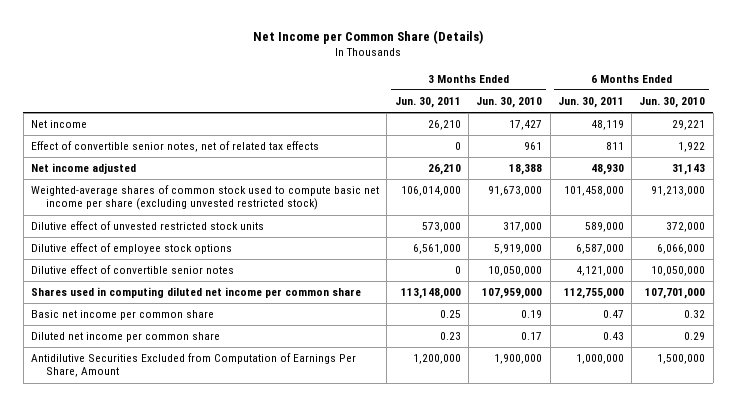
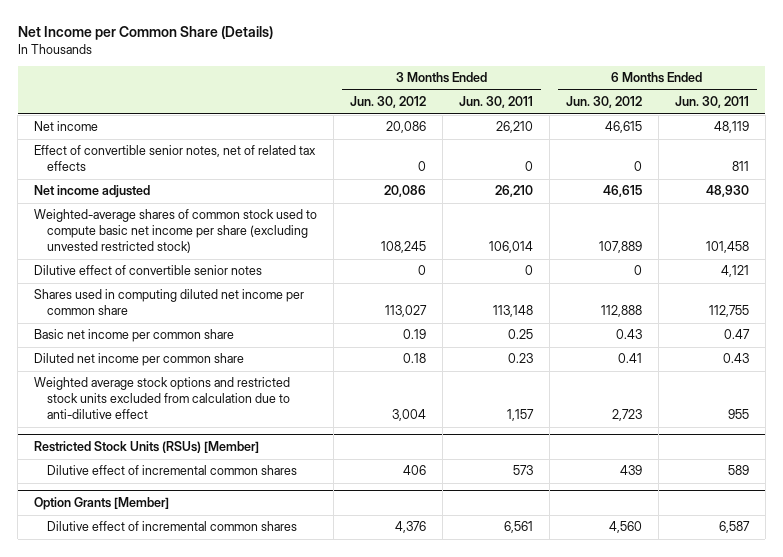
[476,97,543,109] Jun. 30, 2010 -> none
[639,97,706,109] Jun. 30, 2010 -> none
none -> [350,96,427,109] Jun. 30, 2012
none -> [565,96,642,109] Jun. 30, 2012
[31,221,265,231] Dilutive effect of unvested restricted stock units -> none
[31,243,233,255] Dilutive effect of employee stock options -> none
[400,186,461,197] 106,014,000 -> [489,241,534,254] 106,014
[563,186,624,197] 101,458,000 -> [705,241,749,254] 101,458
[575,266,624,277] 4,121,000 -> [720,265,749,278] 4,121
[400,288,461,300] 113,148,000 -> [493,305,534,318] 113,148
[563,288,624,300] 112,755,000 -> [708,305,749,318] 112,755
[31,353,357,378] Antidilutive Securities Excluded from Computation of Earnings Per Share, Amount -> none
none -> [34,377,291,420] Weighted average stock options and restricted stock units excluded from calculation due to anti-dilutive effect
none -> [34,441,260,454] Restricted Stock Units (RSUs) [Member]
none -> [46,465,297,476] Dilutive effect of incremental common shares
none -> [34,497,170,511] Option Grants [Member]
none -> [46,521,297,532] Dilutive effect of incremental common shares

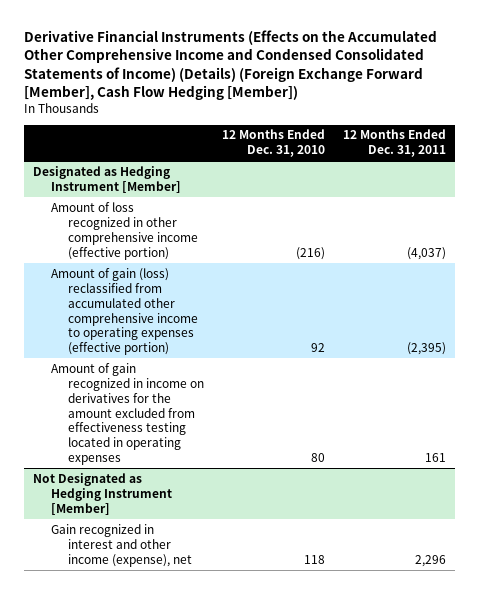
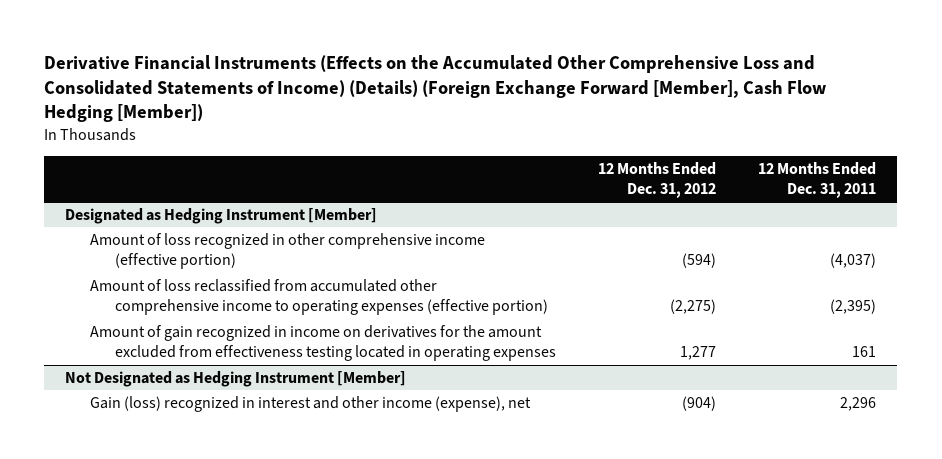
[23,30,437,101] Derivative Financial Instruments (Effects on the Accumulated Other Comprehensive Income and Condensed Consolidated Statements of Income) (Details) (Foreign Exchange Forward [Member], Cash Flow Hedging [Member]) -> [44,55,827,123] Derivative Financial Instruments (Effects on the Accumulated Other Comprehensive Loss and Consolidated Statements of Income) (Details) (Foreign Exchange Forward [Member], Cash Flow Hedging [Member])
[222,129,326,158] 12 Months Ended Dec. 31, 2010 -> none
none -> [598,161,717,198] 12 Months Ended Dec. 31, 2012
[50,267,199,356] Amount of gain (loss) reclassified from accumulated other comprehensive income to operating expenses (effective portion) -> [90,278,549,316] Amount of loss reclassified from accumulated other comprehensive income to operating expenses (effective portion)
[50,523,193,567] Gain recognized in interest and other income (expense), net -> [90,395,532,412] Gain (loss) recognized in interest and other income (expense), net

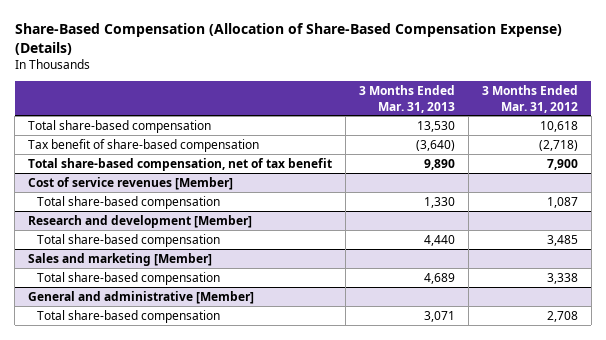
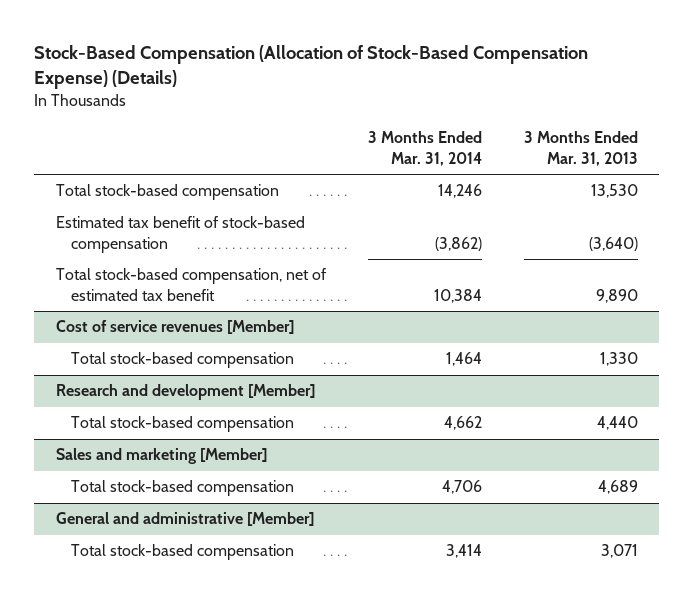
[14,22,562,55] Share-Based Compensation (Allocation of Share-Based Compensation Expense) (Details) -> [34,45,589,90] Stock-Based Compensation (Allocation of Stock-Based Compensation Expense) (Details)
[481,85,578,113] 3 Months Ended Mar. 31, 2012 -> none
none -> [367,131,482,167] 3 Months Ended Mar. 31, 2014
[28,119,212,133] Total share-based compensation -> [55,184,279,201] Total stock-based compensation
[28,138,260,152] Tax benefit of share-based compensation -> [55,216,305,254] Estimated tax benefit of stock-based compensation
[28,157,333,171] Total share-based compensation, net of tax benefit -> [55,268,327,302] Total stock-based compensation, net of estimated tax benefit
[37,195,221,209] Total share-based compensation -> [71,352,295,369] Total stock-based compensation
[37,233,221,247] Total share-based compensation -> [71,416,295,433] Total stock-based compensation
[37,271,221,285] Total share-based compensation -> [71,480,295,497] Total stock-based compensation
[37,309,221,323] Total share-based compensation -> [71,544,295,561] Total stock-based compensation

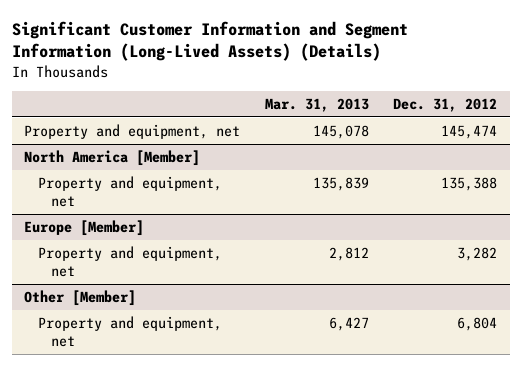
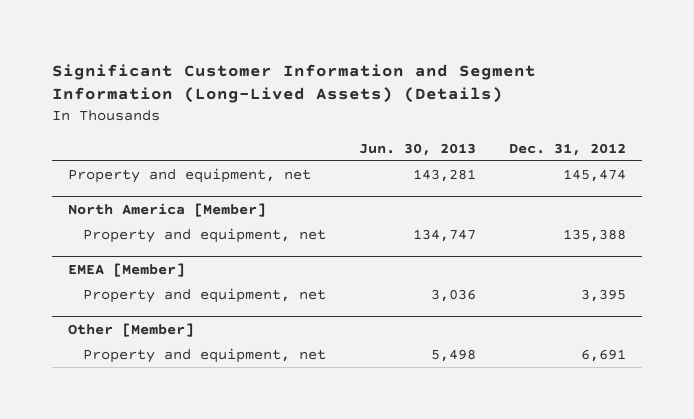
[264,98,369,113] Mar. 31, 2013 -> none
none -> [358,142,476,156] Jun. 30, 2013
[24,219,145,236] Europe [Member] -> none
none -> [68,262,186,277] EMEA [Member]
[457,246,498,261] 3,282 -> [580,289,626,303] 3,395
[457,316,498,331] 6,804 -> [580,349,626,363] 6,691

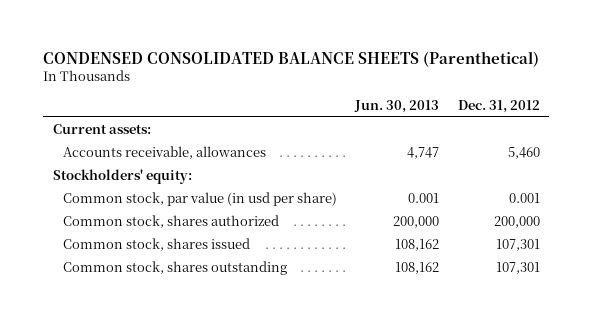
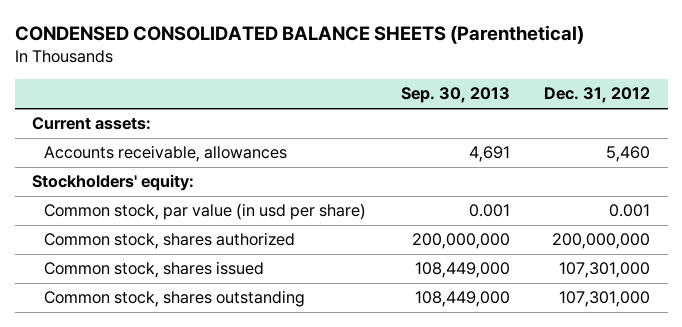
[354,100,440,114] Jun. 30, 2013 -> none
none -> [400,87,510,104] Sep. 30, 2013
[493,216,540,229] 200,000 -> [552,233,651,250] 200,000,000
[495,239,540,252] 107,301 -> [559,262,651,279] 107,301,000
[495,262,540,275] 107,301 -> [559,291,651,308] 107,301,000

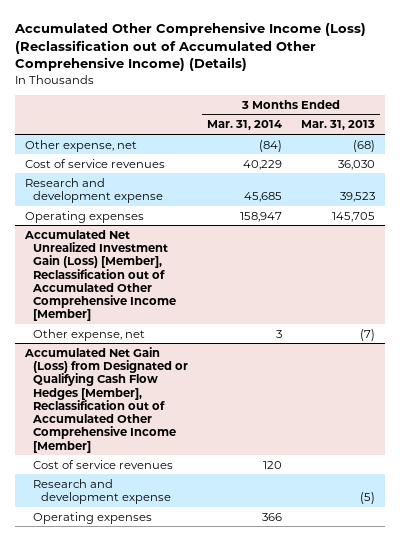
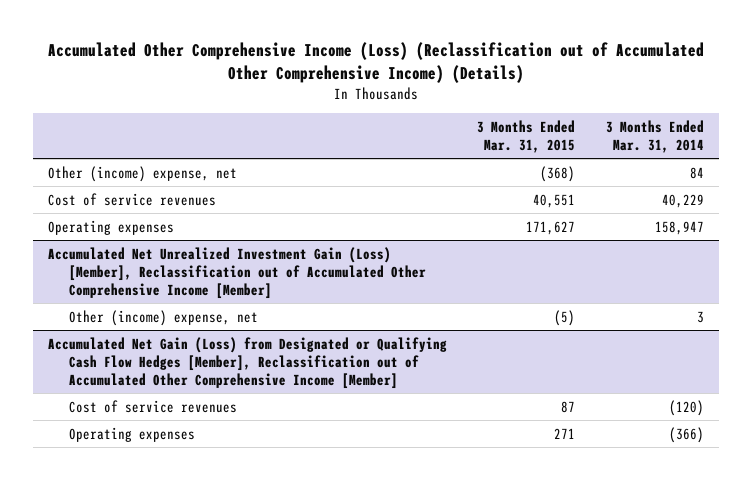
[301,120,376,131] Mar. 31, 2013 -> none
none -> [477,119,576,153] 3 Months Ended Mar. 31, 2015
[24,139,137,152] Other expense, net -> [48,165,238,182] Other (income) expense, net
[259,139,283,152] (84) -> [689,166,704,179] 84
[24,177,163,204] Research and development expense -> none
[32,328,145,341] Other expense, net -> [69,309,259,326] Other (income) expense, net
[32,478,172,505] Research and development expense -> none
[263,460,283,469] 120 -> [668,399,704,416] (120)
[262,512,283,521] 366 -> [668,426,704,443] (366)

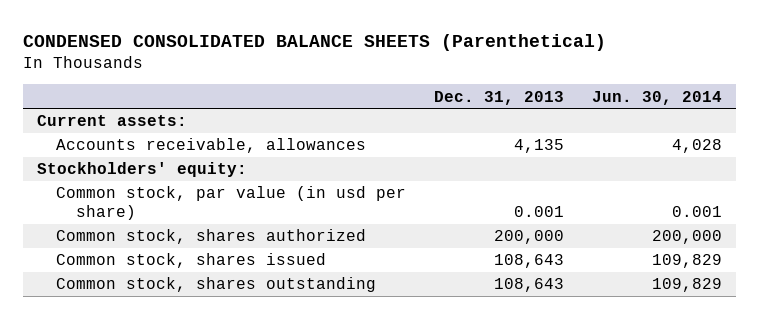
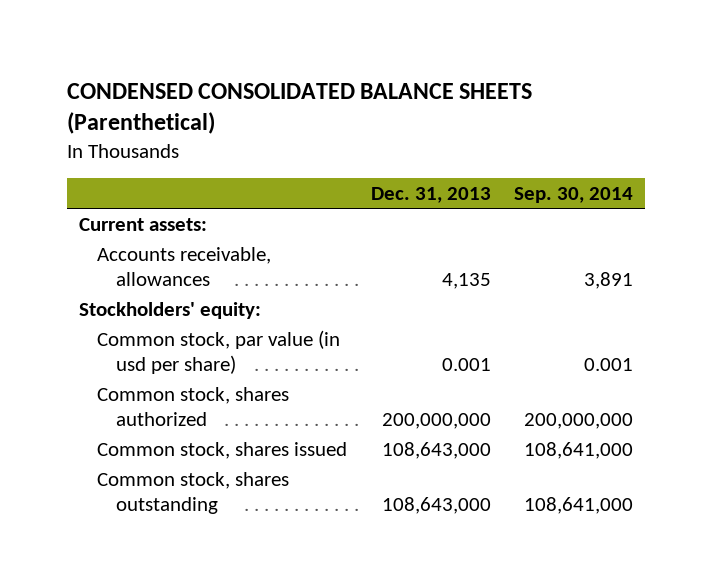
[592,90,723,105] Jun. 30, 2014 -> none
none -> [514,186,634,203] Sep. 30, 2014
[494,230,565,245] 200,000 -> [381,412,491,429] 200,000,000
[494,254,565,269] 108,643 -> [381,441,491,459] 108,643,000
[494,278,565,293] 108,643 -> [381,496,491,514] 108,643,000

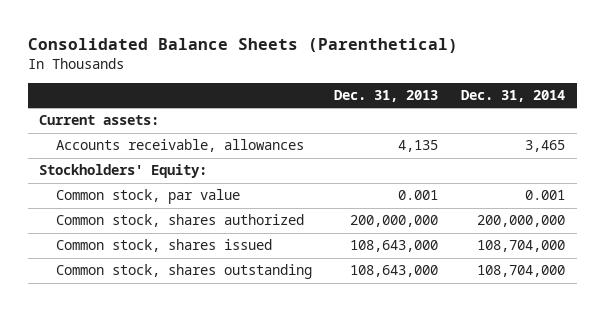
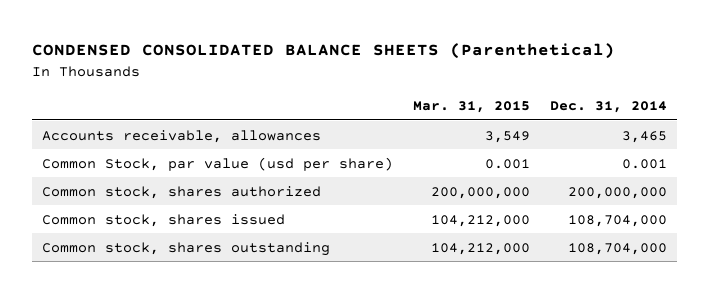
[27,37,458,53] Consolidated Balance Sheets (Parenthetical) -> [31,43,615,60] CONDENSED CONSOLIDATED BALANCE SHEETS (Parenthetical)
[334,90,439,103] Dec. 31, 2013 -> none
none -> [412,100,530,113] Mar. 31, 2015
[39,115,160,126] Current assets: -> none
[39,164,208,179] Stockholders' Equity: -> none
[55,189,240,205] Common stock, par value -> [41,156,393,171] Common Stock, par value (usd per share)

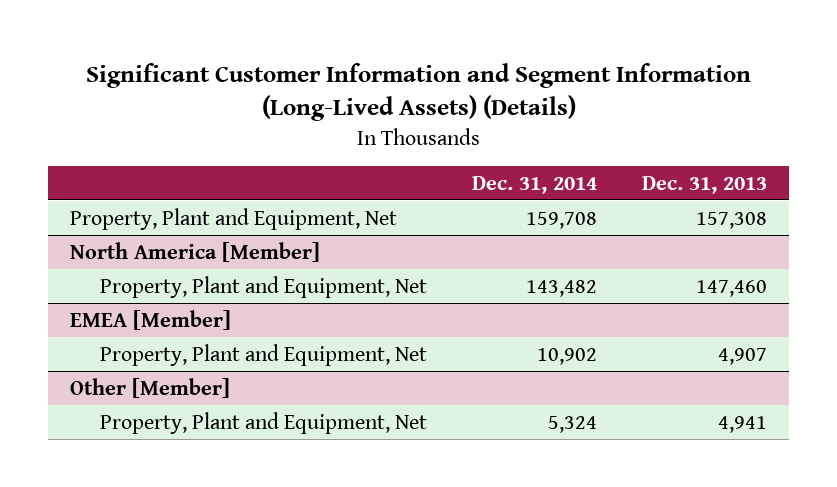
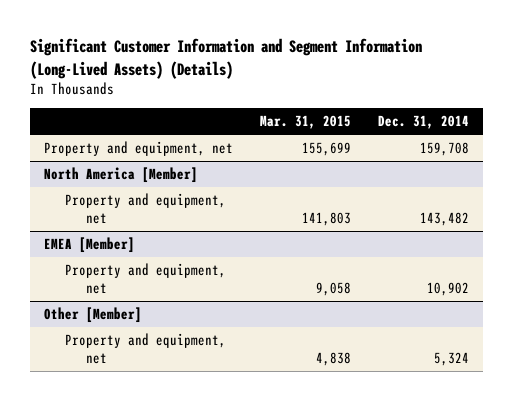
[641,175,767,194] Dec. 31, 2013 -> none
none -> [260,115,352,130] Mar. 31, 2015
[70,207,398,230] Property, Plant and Equipment, Net -> [43,140,233,156] Property and equipment, net
[99,275,427,298] Property, Plant and Equipment, Net -> [64,192,226,225] Property and equipment, net
[99,343,427,366] Property, Plant and Equipment, Net -> [64,262,226,295] Property and equipment, net
[99,411,427,434] Property, Plant and Equipment, Net -> [64,332,226,365] Property and equipment, net

